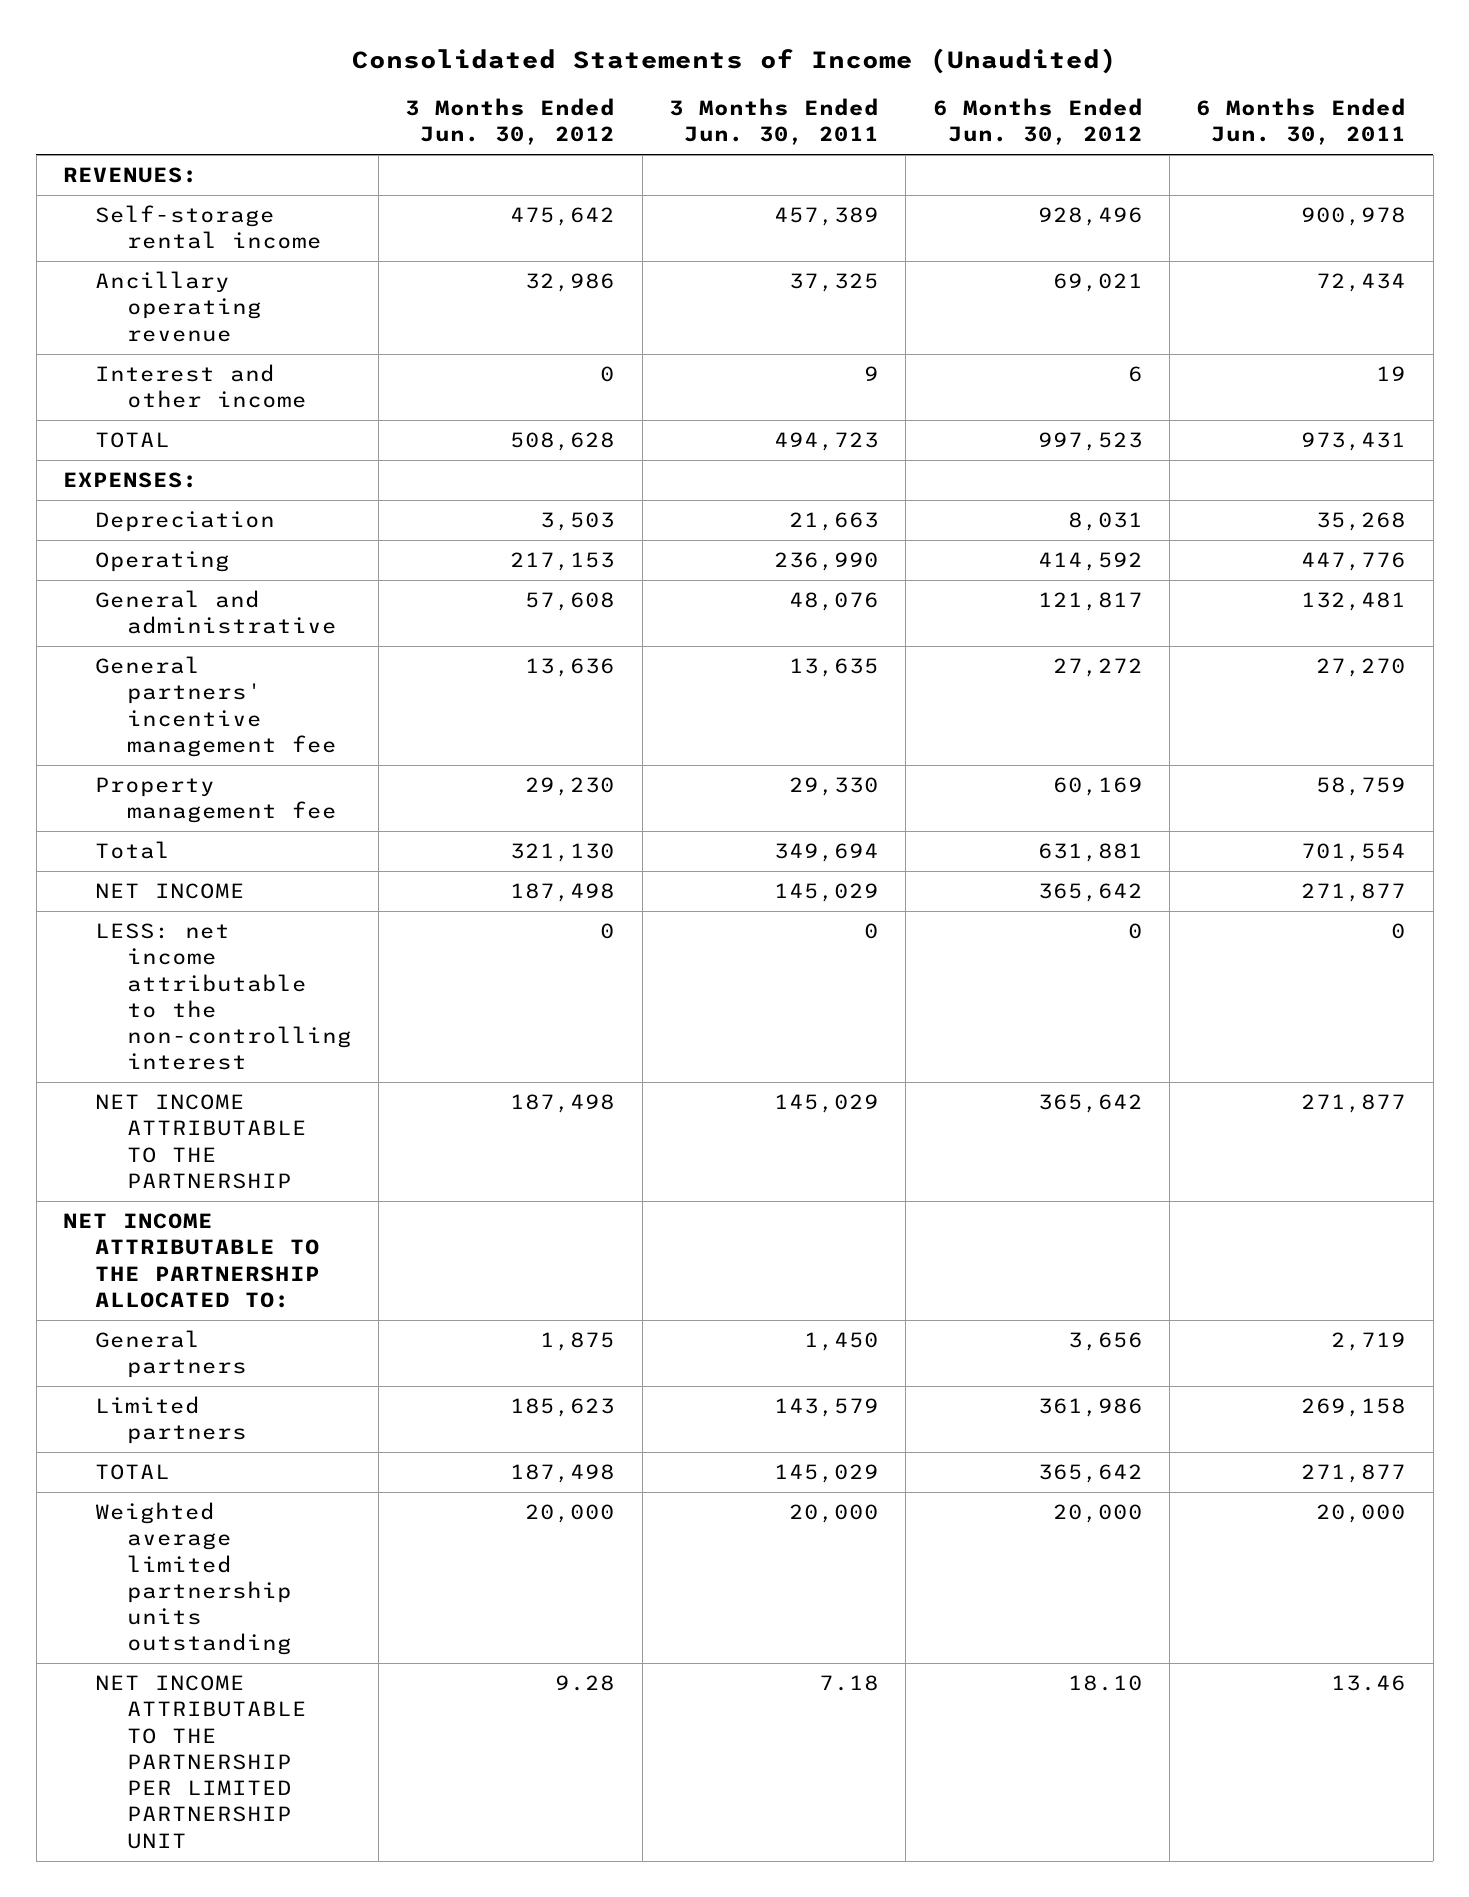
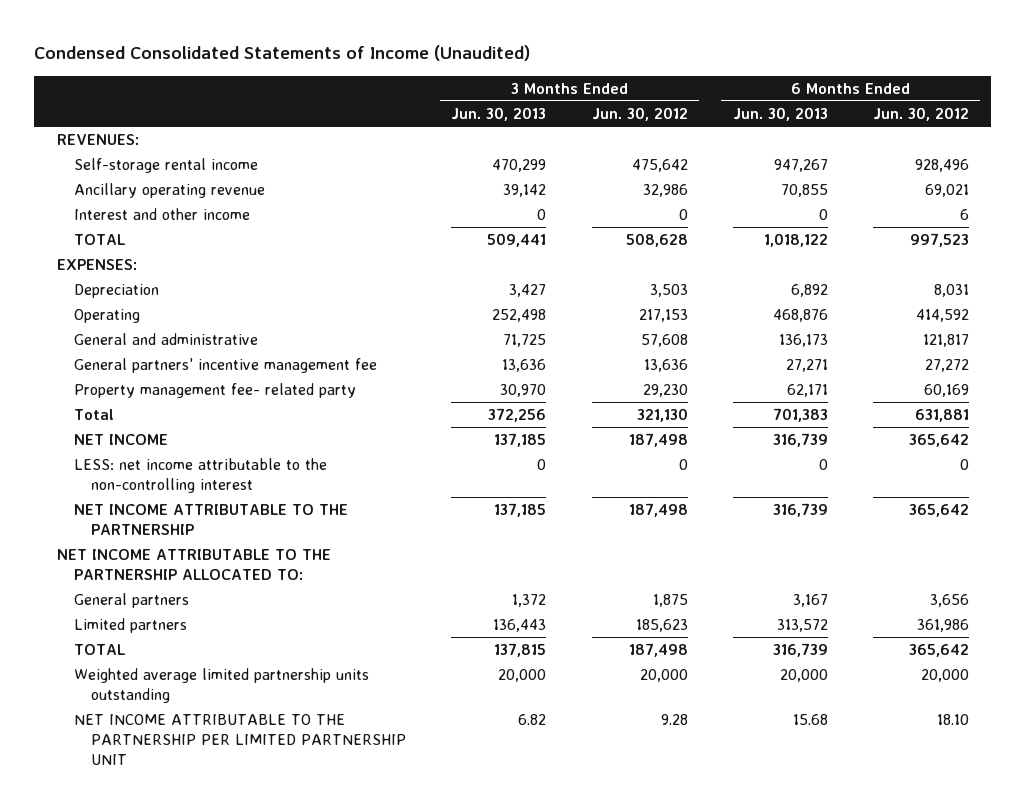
[351,47,1117,74] Consolidated Statements of Income (Unaudited) -> [34,45,531,62] Condensed Consolidated Statements of Income (Unaudited)
[669,98,880,146] 3 Months Ended Jun. 30, 2011 -> none
[1196,98,1407,146] 6 Months Ended Jun. 30, 2011 -> none
none -> [451,107,547,122] Jun. 30, 2013
none -> [732,107,828,122] Jun. 30, 2013
[94,777,337,824] Property management fee -> [74,383,357,399] Property management fee- related party

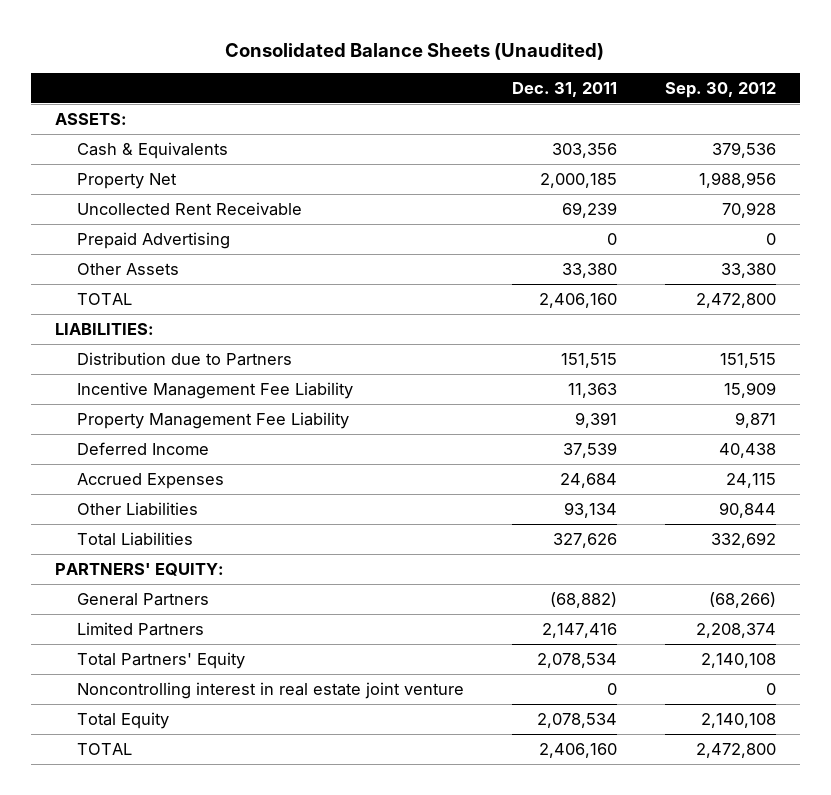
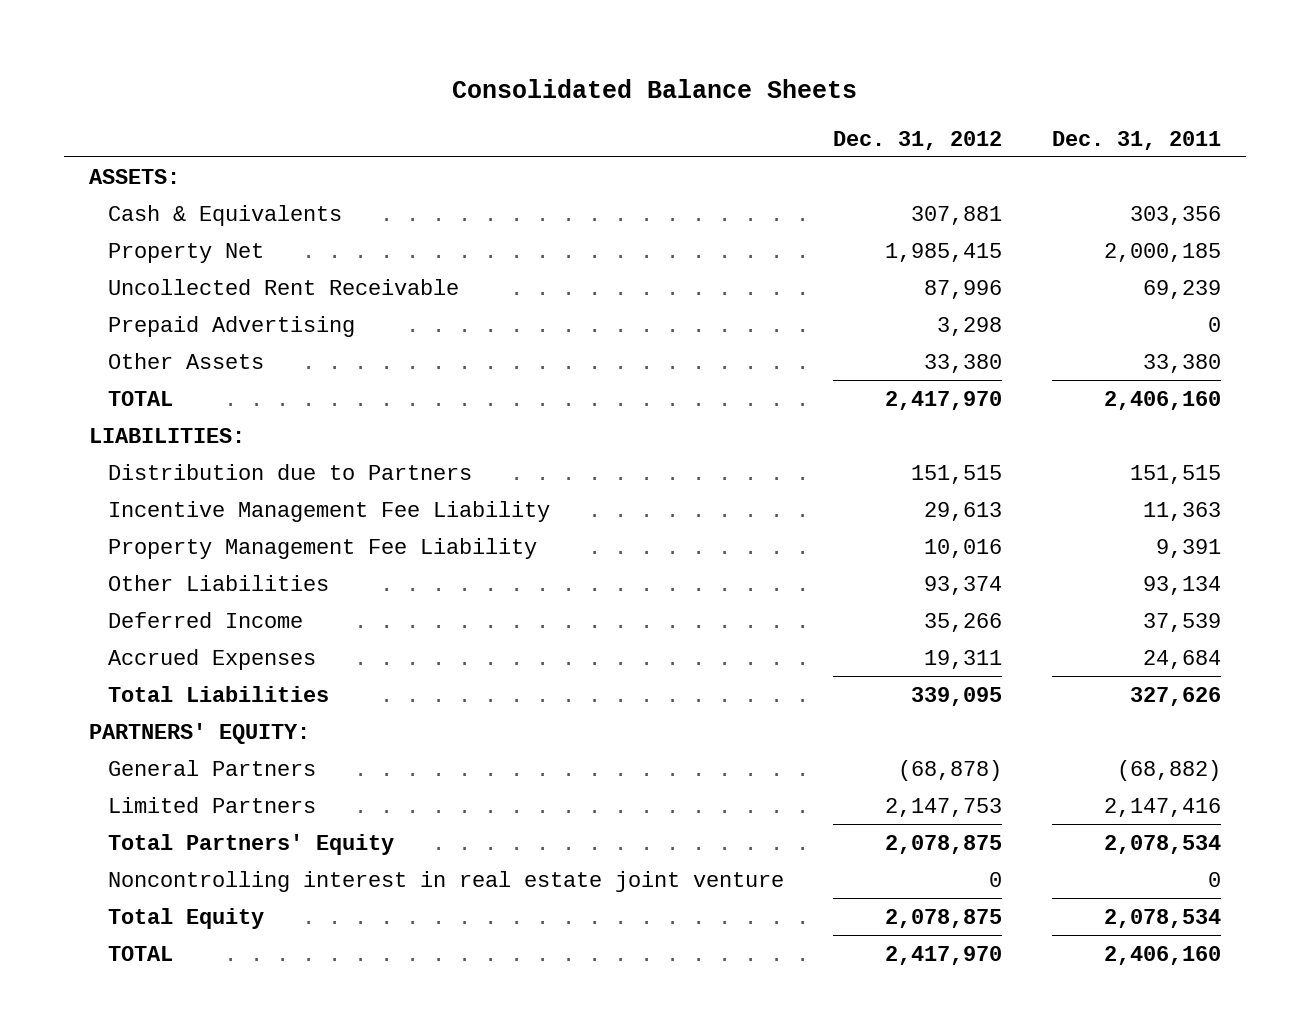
[225,42,605,60] Consolidated Balance Sheets (Unaudited) -> [451,78,857,98] Consolidated Balance Sheets
[664,81,776,98] Sep. 30, 2012 -> none
none -> [833,130,1003,150] Dec. 31, 2012
[77,502,199,517] Other Liabilities -> [107,574,329,591] Other Liabilities

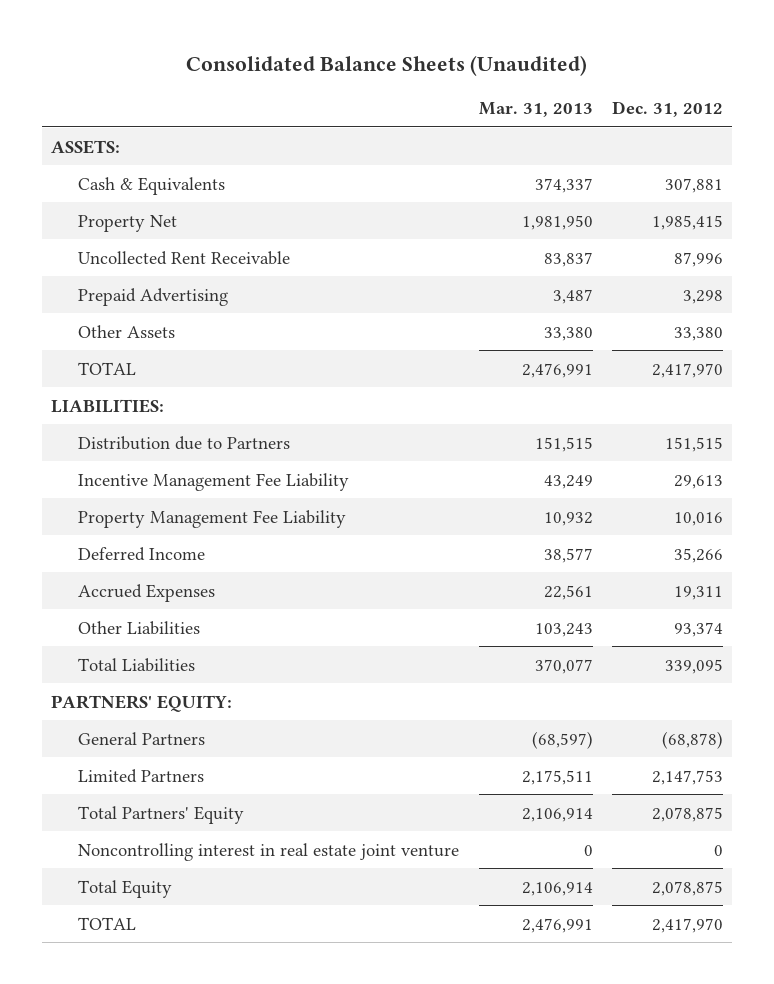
[451,78,857,98] Consolidated Balance Sheets -> [186,54,588,76] Consolidated Balance Sheets (Unaudited)
[1051,130,1221,150] Dec. 31, 2011 -> none
none -> [478,102,593,118] Mar. 31, 2013
[107,574,329,591] Other Liabilities -> [78,620,201,635] Other Liabilities

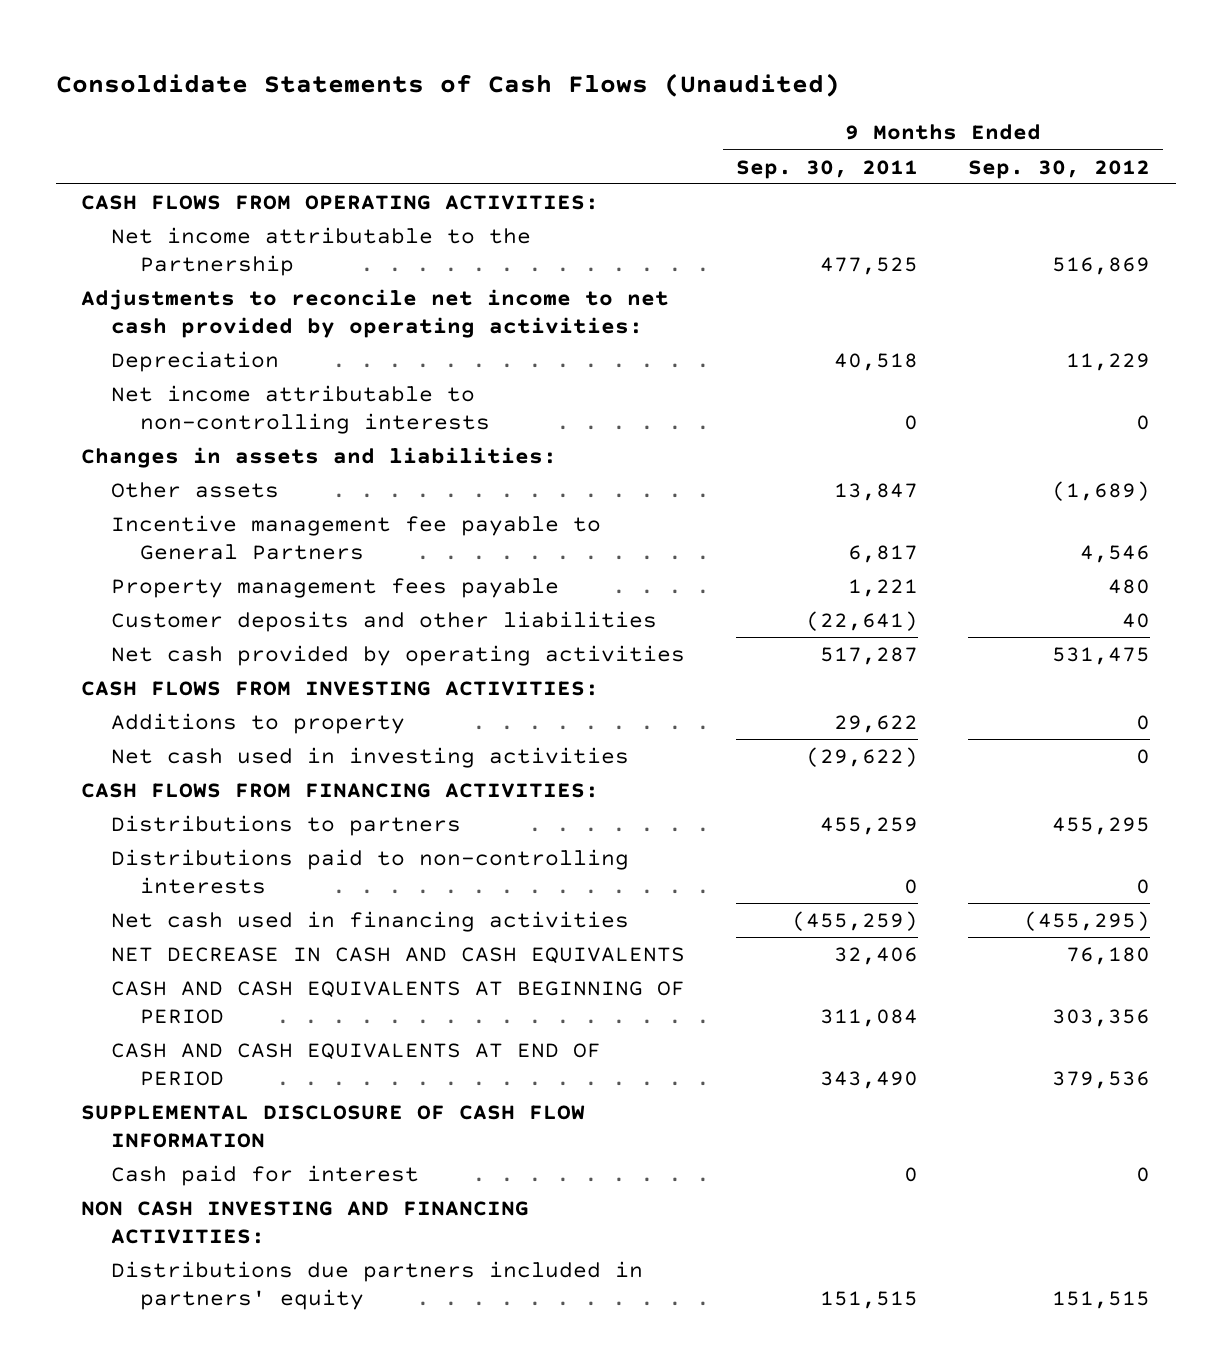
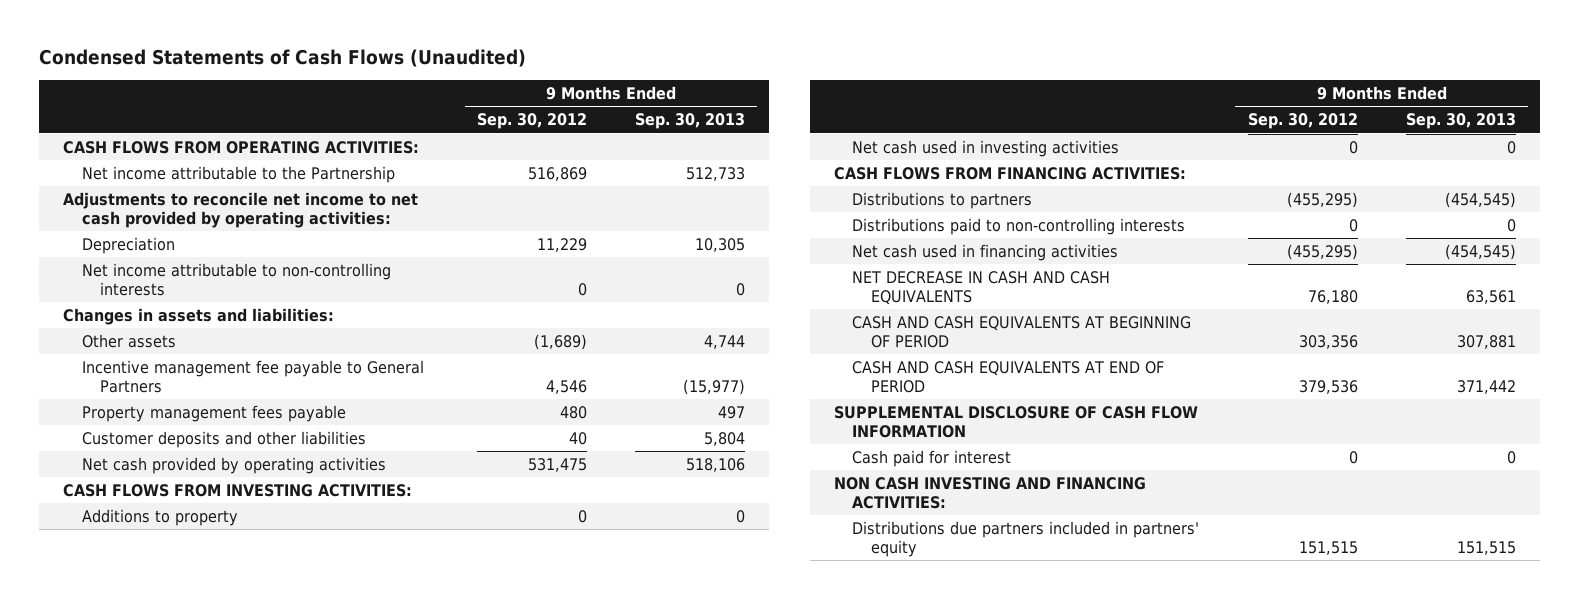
[56,72,841,97] Consoldidate Statements of Cash Flows (Unaudited) -> [39,49,527,68] Condensed Statements of Cash Flows (Unaudited)
[735,159,918,179] Sep. 30, 2011 -> none
none -> [635,113,746,130] Sep. 30, 2013
[1052,817,1151,836] 455,295 -> [1286,191,1358,208] (455,295)

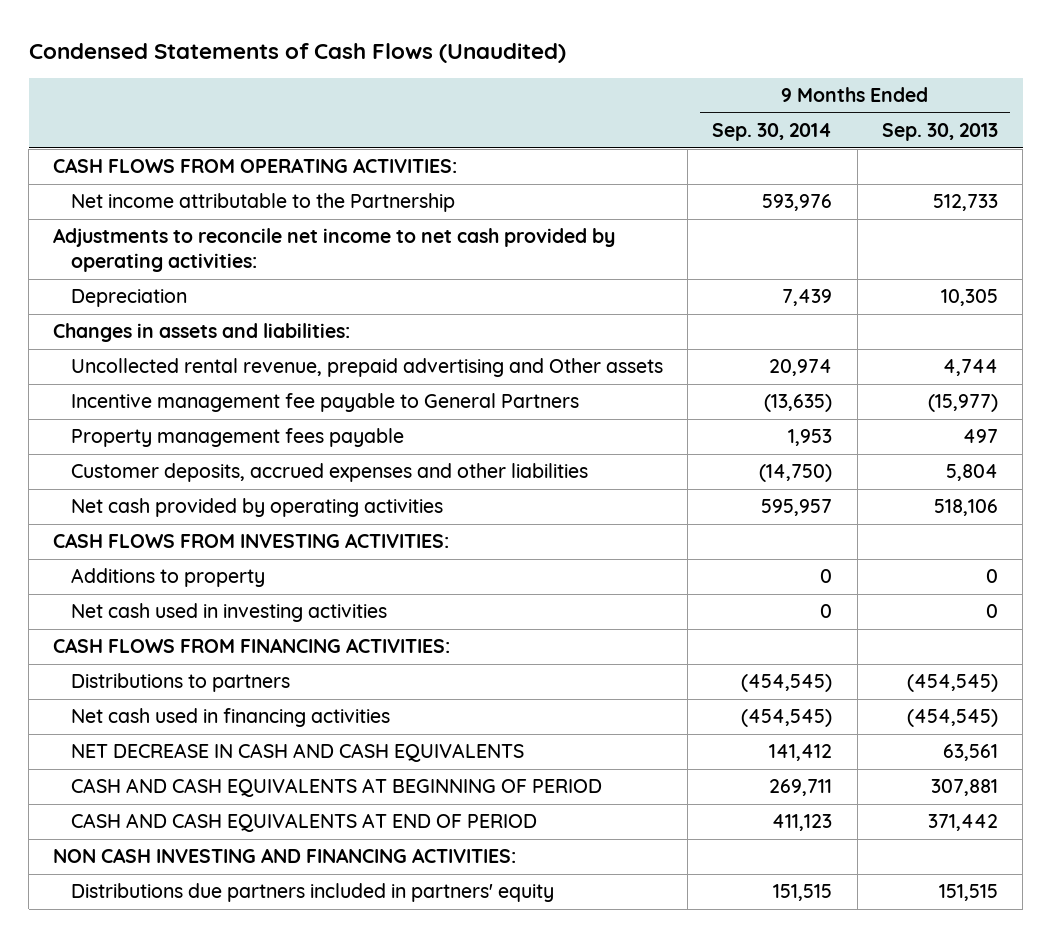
[476,113,587,130] Sep. 30, 2012 -> none
none -> [712,123,833,142] Sep. 30, 2014
[81,262,391,297] Net income attributable to non-controlling interests -> none
[81,333,176,348] Other assets -> [70,358,663,378] Uncollected rental revenue, prepaid advertising and Other assets
[81,430,366,448] Customer deposits and other liabilities -> [70,463,588,483] Customer deposits, accrued expenses and other liabilities
[852,217,1186,235] Distributions paid to non-controlling interests -> none
[833,405,1198,439] SUPPLEMENTAL DISCLOSURE OF CASH FLOW INFORMATION -> none
[852,449,1012,467] Cash paid for interest -> none

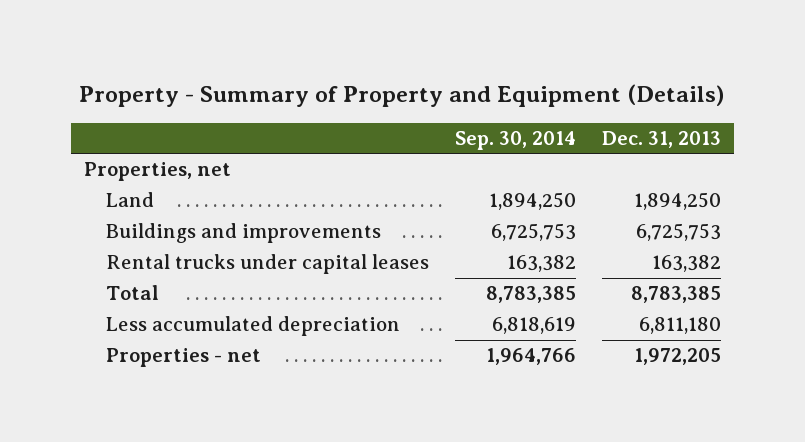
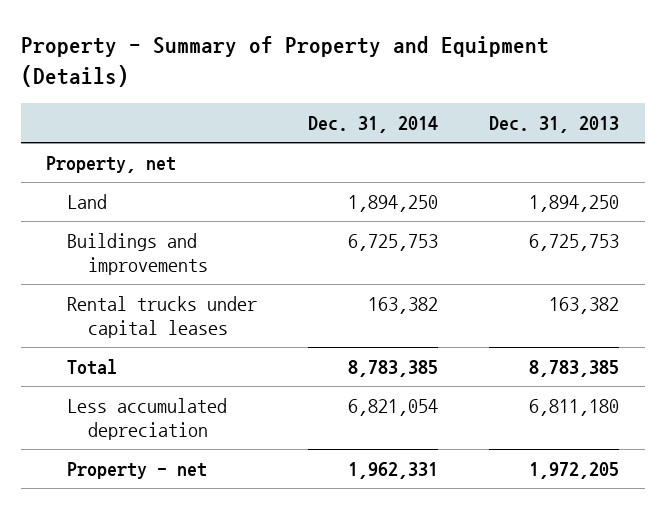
[455,131,577,151] Sep. 30, 2014 -> none
none -> [308,116,439,134] Dec. 31, 2014
[83,162,231,182] Properties, net -> [46,155,177,173] Property, net
[106,348,262,368] Properties - net -> [67,461,208,479] Property - net

